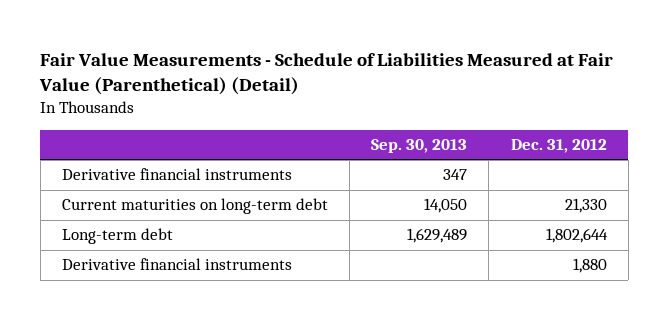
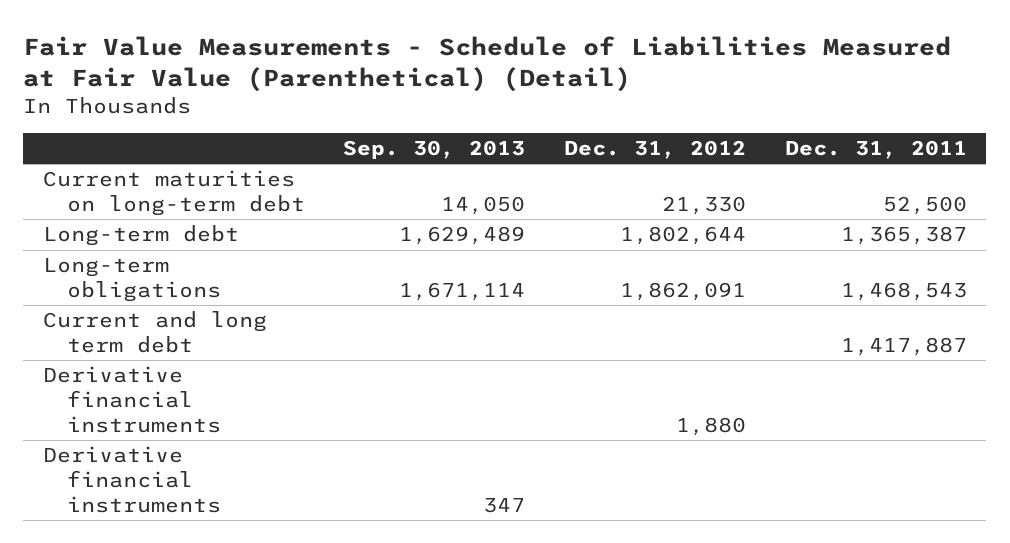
none -> [784,140,967,160] Dec. 31, 2011
none -> [42,258,221,303] Long-term obligations
none -> [42,311,267,354] Current and long term debt
[61,168,292,181] Derivative financial instruments -> [42,446,221,513] Derivative financial instruments

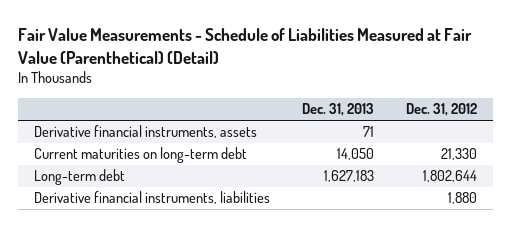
[343,140,526,160] Sep. 30, 2013 -> none
[784,140,967,160] Dec. 31, 2011 -> none
none -> [302,103,375,117] Dec. 31, 2013
none -> [34,125,258,139] Derivative financial instruments, assets
[42,258,221,303] Long-term obligations -> none
[42,311,267,354] Current and long term debt -> none
[42,446,221,513] Derivative financial instruments -> none
[42,366,221,433] Derivative financial instruments -> [34,191,271,205] Derivative financial instruments, liabilities

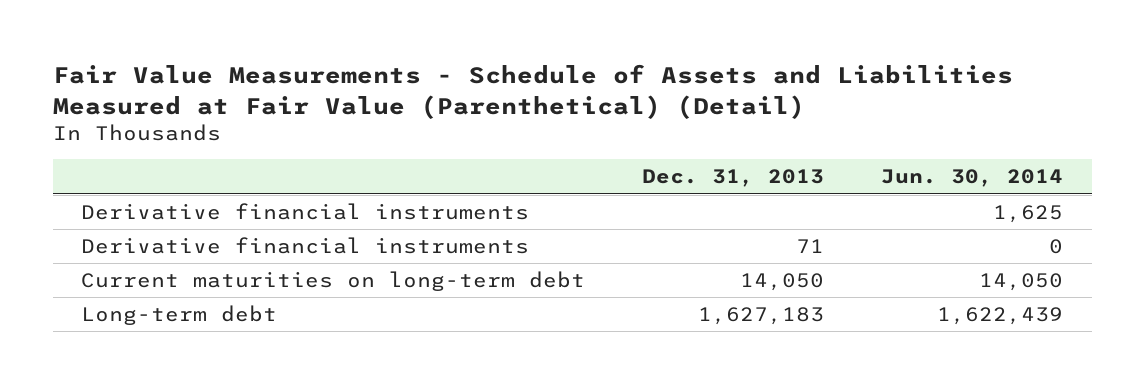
[18,27,473,64] Fair Value Measurements - Schedule of Liabilities Measured at Fair Value (Parenthetical) (Detail) -> [52,64,1013,119] Fair Value Measurements - Schedule of Assets and Liabilities Measured at Fair Value (Parenthetical) (Detail)
[406,103,478,117] Dec. 31, 2012 -> none
none -> [881,169,1064,188] Jun. 30, 2014
none -> [81,202,530,220] Derivative financial instruments
[34,125,258,139] Derivative financial instruments, assets -> [81,236,530,254] Derivative financial instruments
[34,191,271,205] Derivative financial instruments, liabilities -> none

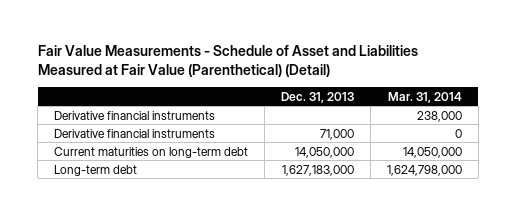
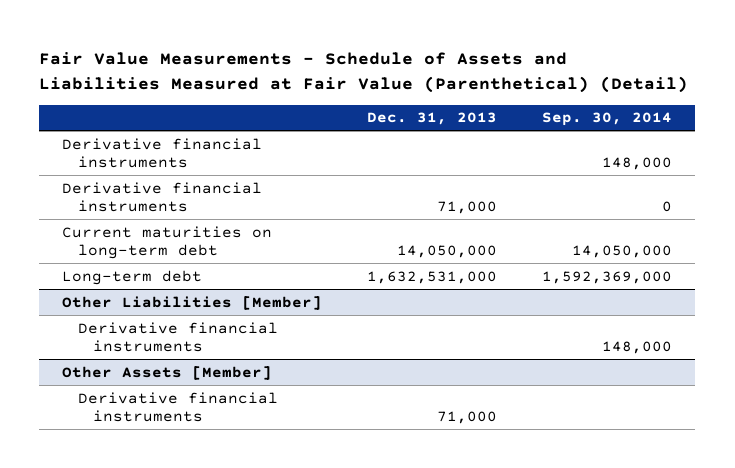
[37,45,418,77] Fair Value Measurements - Schedule of Asset and Liabilities Measured at Fair Value (Parenthetical) (Detail) -> [39,52,689,93] Fair Value Measurements - Schedule of Assets and Liabilities Measured at Fair Value (Parenthetical) (Detail)
[387,91,462,103] Mar. 31, 2014 -> none
none -> [542,112,673,127] Sep. 30, 2014
[282,164,355,176] 1,627,183,000 -> [367,270,498,284] 1,632,531,000
none -> [62,295,323,310] Other Liabilities [Member]
none -> [77,321,278,353] Derivative financial instruments
none -> [62,365,273,380] Other Assets [Member]
none -> [77,391,278,423] Derivative financial instruments

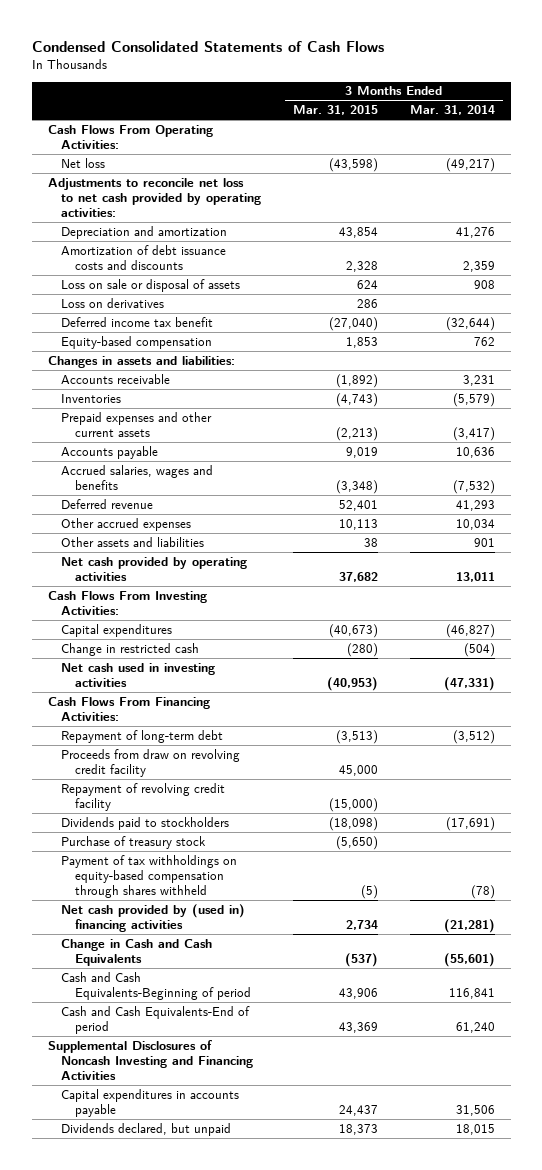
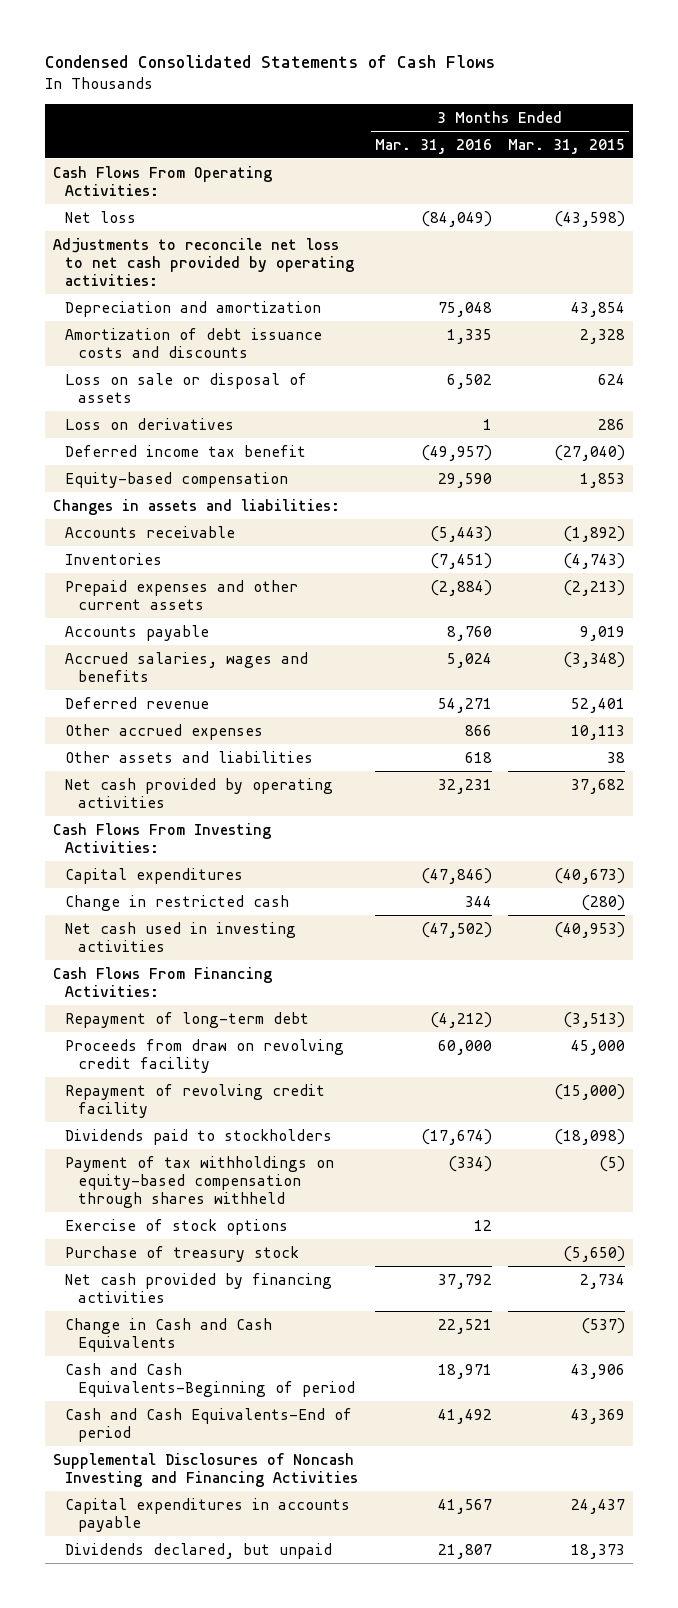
[409,105,495,116] Mar. 31, 2014 -> none
none -> [374,138,492,154] Mar. 31, 2016
none -> [65,1218,289,1235] Exercise of stock options
[61,835,207,849] Purchase of treasury stock -> [65,1245,300,1262] Purchase of treasury stock
[61,903,246,932] Net cash provided by (used in) financing activities -> [65,1272,333,1303] Net cash provided by financing activities

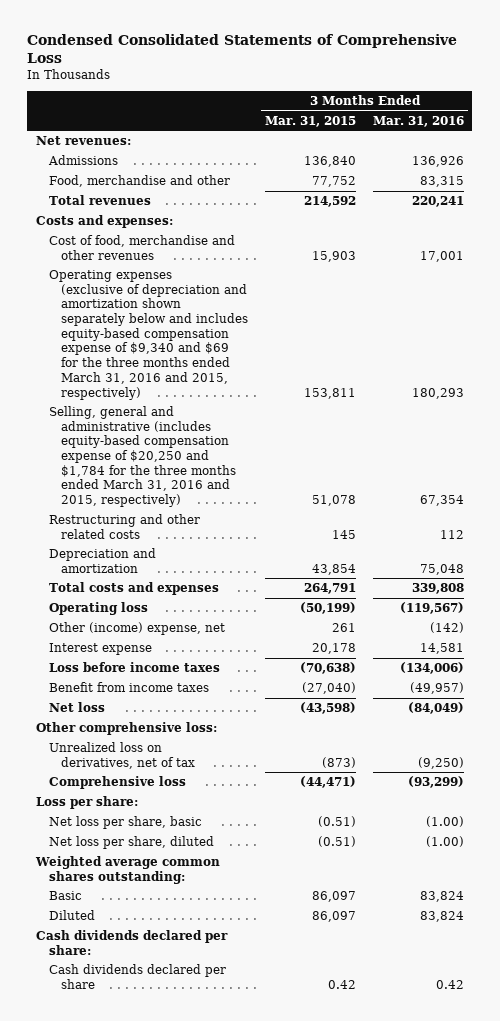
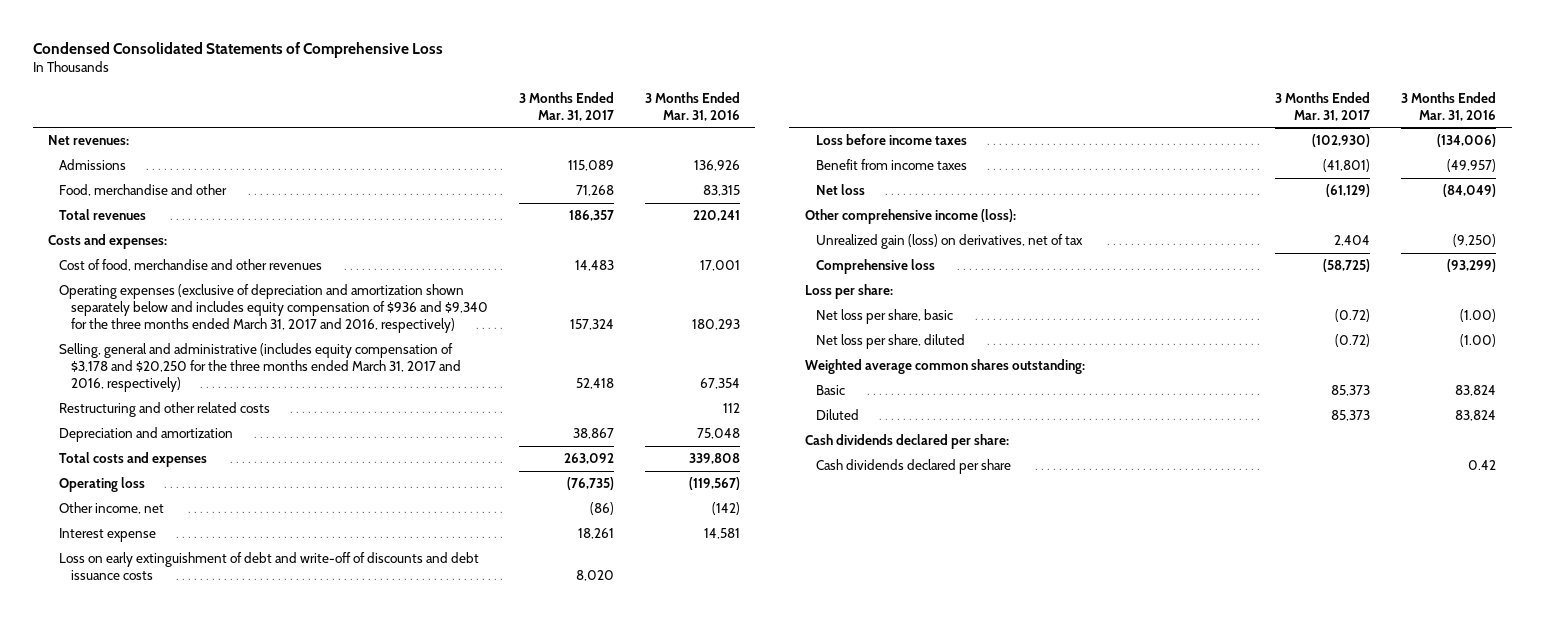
[265,115,357,127] Mar. 31, 2015 -> none
none -> [518,91,614,121] 3 Months Ended Mar. 31, 2017
[48,270,249,400] Operating expenses (exclusive of depreciation and amortization shown separately below and includes equity-based compensation expense of $9,340 and $69 for the three months ended March 31, 2016 and 2015, respectively) -> [59,284,488,334] Operating expenses (exclusive of depreciation and amortization shown separately below and includes equity compensation of $936 and $9,340 for the three months ended March 31, 2017 and 2016, respectively)
[48,406,237,508] Selling, general and administrative (includes equity-based compensation expense of $20,250 and $1,784 for the three months ended March 31, 2016 and 2015, respectively) -> [59,343,461,393] Selling, general and administrative (includes equity compensation of $3,178 and $20,250 for the three months ended March 31, 2017 and 2016, respectively)
[48,622,225,636] Other (income) expense, net -> [59,502,165,515] Other income, net
none -> [59,552,480,581] Loss on early extinguishment of debt and write-off of discounts and debt issuance costs
[35,722,217,736] Other comprehensive loss: -> [804,209,1016,225] Other comprehensive income (loss):
[48,742,196,769] Unrealized loss on derivatives, net of tax -> [816,234,1084,250] Unrealized gain (loss) on derivatives, net of tax

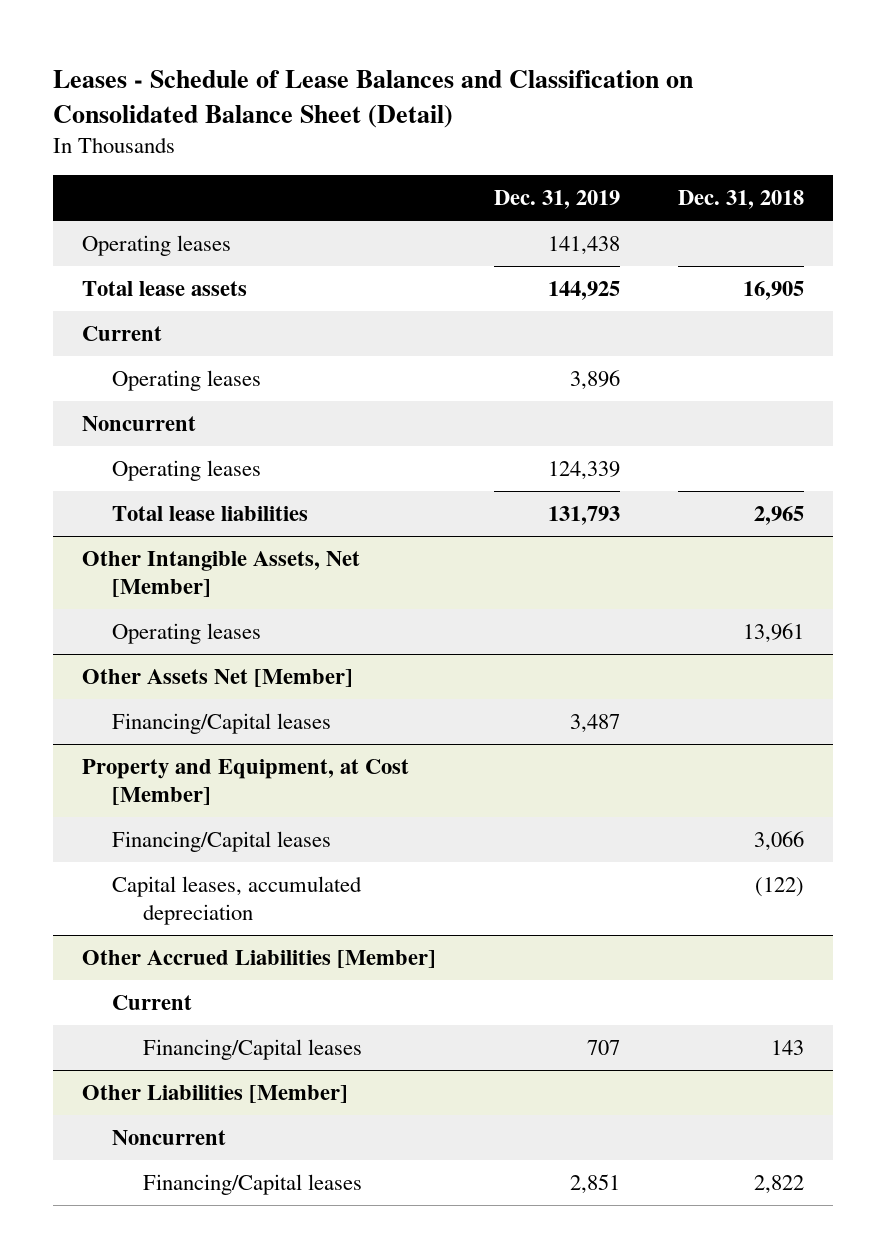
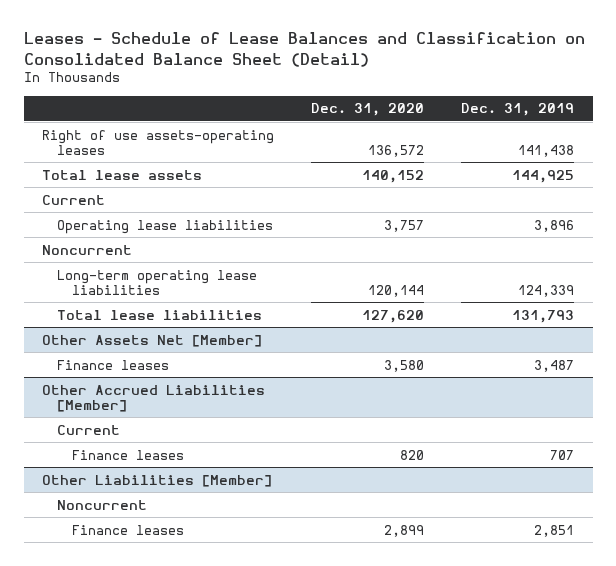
[678,190,805,210] Dec. 31, 2018 -> none
none -> [311,103,425,117] Dec. 31, 2020
[82,234,232,256] Operating leases -> [42,129,275,155] Right of use assets-operating leases
[112,369,262,391] Operating leases -> [57,219,274,234] Operating lease liabilities
[112,459,262,481] Operating leases -> [57,269,258,295] Long-term operating lease liabilities
[82,550,361,598] Other Intangible Assets, Net [Member] -> none
[112,622,262,644] Operating leases -> none
[82,758,410,806] Property and Equipment, at Cost [Member] -> none
[112,830,332,852] Financing/Capital leases -> none
[112,875,363,926] Capital leases, accumulated depreciation -> none
[112,712,332,734] Financing/Capital leases -> [57,359,170,370] Finance leases
[142,1038,362,1060] Financing/Capital leases -> [72,449,185,460] Finance leases
[142,1173,362,1195] Financing/Capital leases -> [72,524,185,535] Finance leases

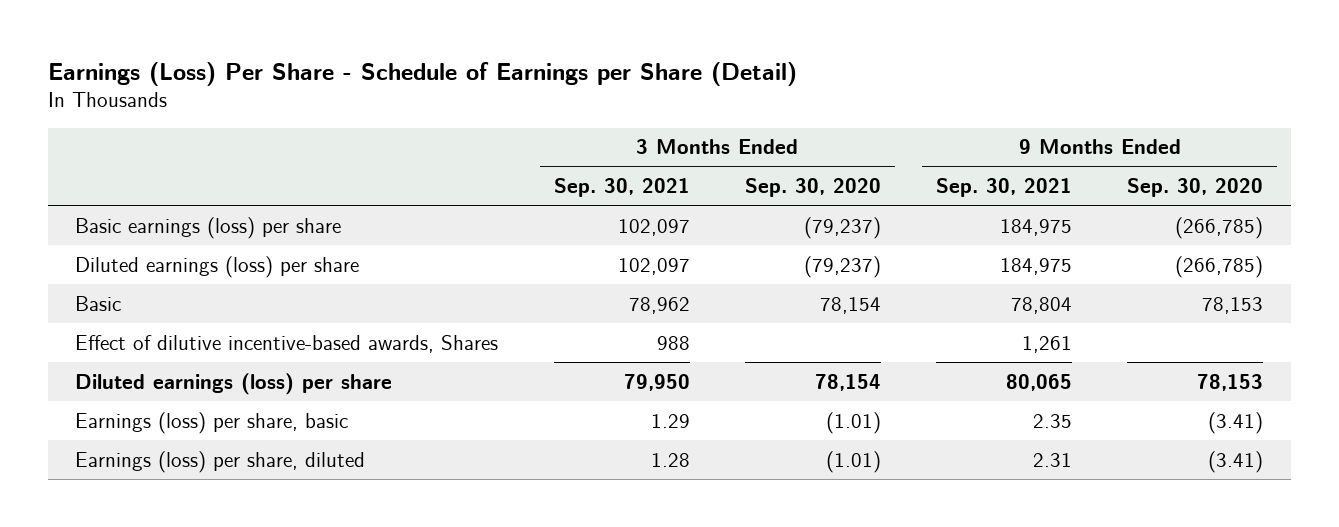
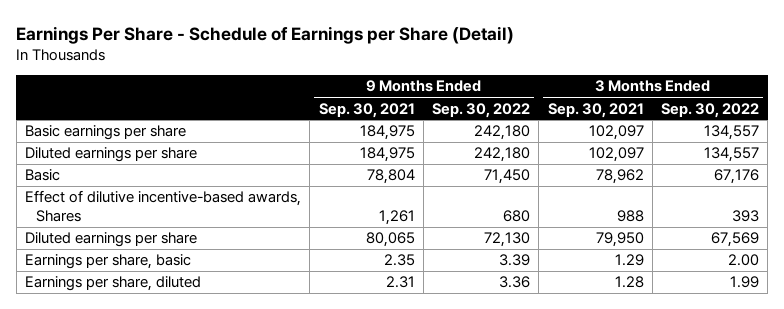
[47,61,797,86] Earnings (Loss) Per Share - Schedule of Earnings per Share (Detail) -> [16,25,515,44] Earnings Per Share - Schedule of Earnings per Share (Detail)
[744,178,881,198] Sep. 30, 2020 -> none
[1127,178,1264,198] Sep. 30, 2020 -> none
none -> [432,102,531,118] Sep. 30, 2022
none -> [661,102,760,118] Sep. 30, 2022
[75,216,342,239] Basic earnings (loss) per share -> [25,125,187,141] Basic earnings per share
[75,255,360,278] Diluted earnings (loss) per share -> [25,147,198,163] Diluted earnings per share
[75,372,393,395] Diluted earnings (loss) per share -> [25,232,198,248] Diluted earnings per share
[75,411,349,434] Earnings (loss) per share, basic -> [25,254,192,270] Earnings per share, basic
[75,450,366,473] Earnings (loss) per share, diluted -> [25,276,202,292] Earnings per share, diluted

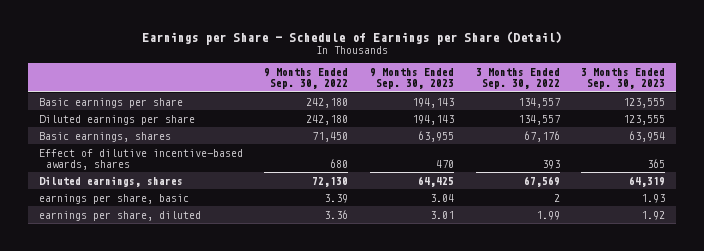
[16,25,515,44] Earnings Per Share - Schedule of Earnings per Share (Detail) -> [141,31,562,46] Earnings per Share - Schedule of Earnings per Share (Detail)
[318,102,415,118] Sep. 30, 2021 -> none
[547,102,644,118] Sep. 30, 2021 -> none
none -> [369,67,454,90] 9 Months Ended Sep. 30, 2023
none -> [581,67,666,90] 3 Months Ended Sep. 30, 2023
[25,169,61,182] Basic -> [38,131,171,142] Basic earnings, shares
[25,190,302,222] Effect of dilutive incentive-based awards, Shares -> [38,148,243,171] Effect of dilutive incentive-based awards, shares
[25,232,198,248] Diluted earnings per share -> [38,175,183,187] Diluted earnings, shares
[25,254,192,270] Earnings per share, basic -> [38,193,189,204] earnings per share, basic
[728,254,760,267] 2.00 -> [553,193,560,202] 2
[25,276,202,292] Earnings per share, diluted -> [38,210,201,221] earnings per share, diluted

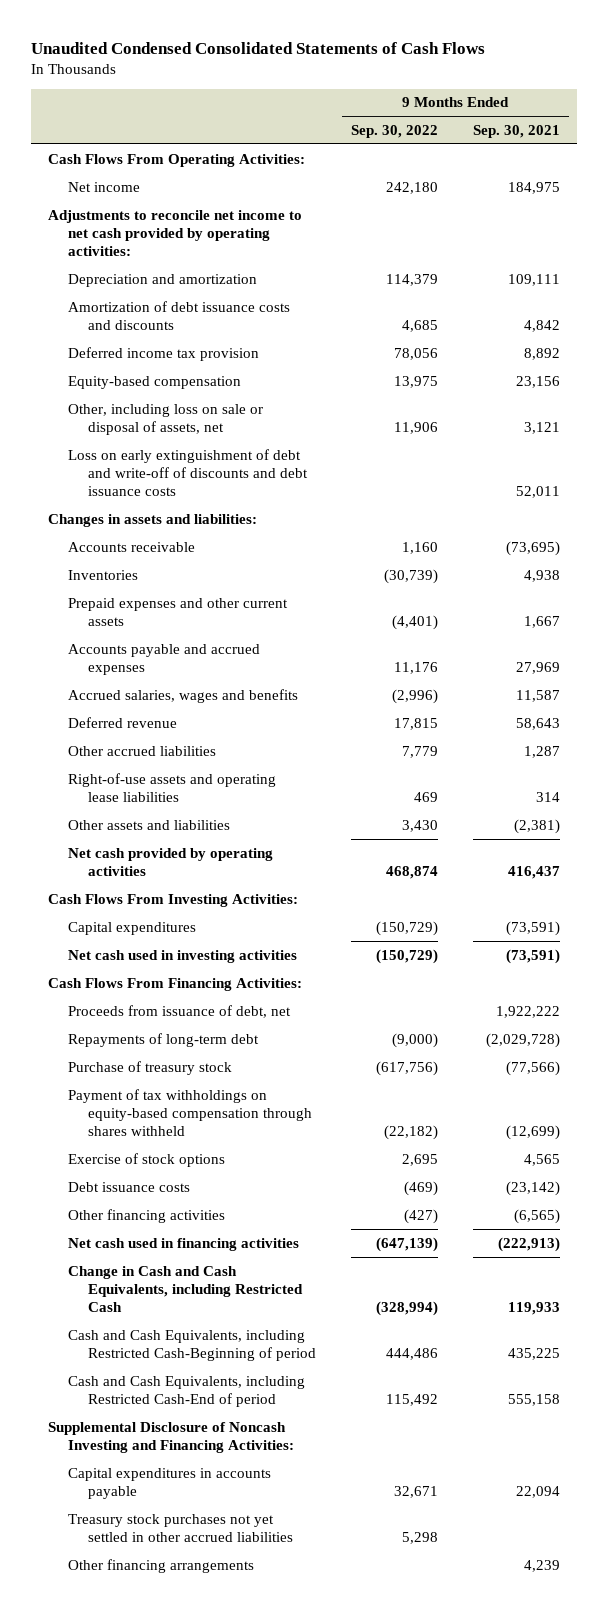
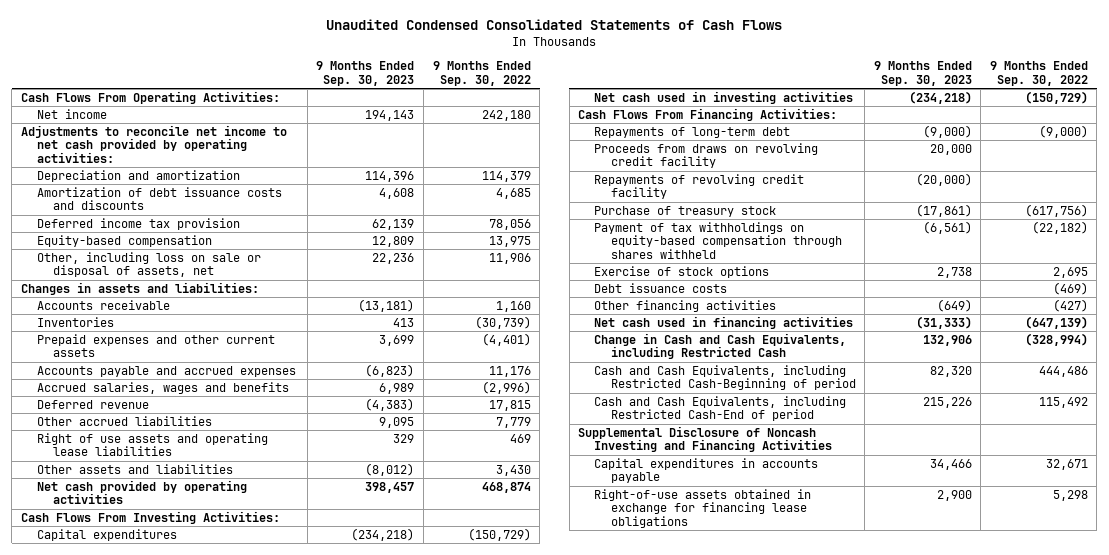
[472,124,560,138] Sep. 30, 2021 -> none
none -> [316,61,415,87] 9 Months Ended Sep. 30, 2023
[68,448,308,496] Loss on early extinguishment of debt and write-off of discounts and debt issuance costs -> none
[68,772,277,802] Right-of-use assets and operating lease liabilities -> [37,432,269,457] Right of use assets and operating lease liabilities
[68,1004,292,1018] Proceeds from issuance of debt, net -> none
none -> [594,142,819,169] Proceeds from draws on revolving credit facility
none -> [594,173,805,200] Repayments of revolving credit facility
[48,1421,295,1453] Supplemental Disclosure of Noncash Investing and Financing Activities: -> [578,425,833,453] Supplemental Disclosure of Noncash Investing and Financing Activities
[68,1558,255,1573] Other financing arrangements -> none
[68,1513,293,1542] Treasury stock purchases not yet settled in other accrued liabilities -> [594,488,812,529] Right-of-use assets obtained in exchange for financing lease obligations

